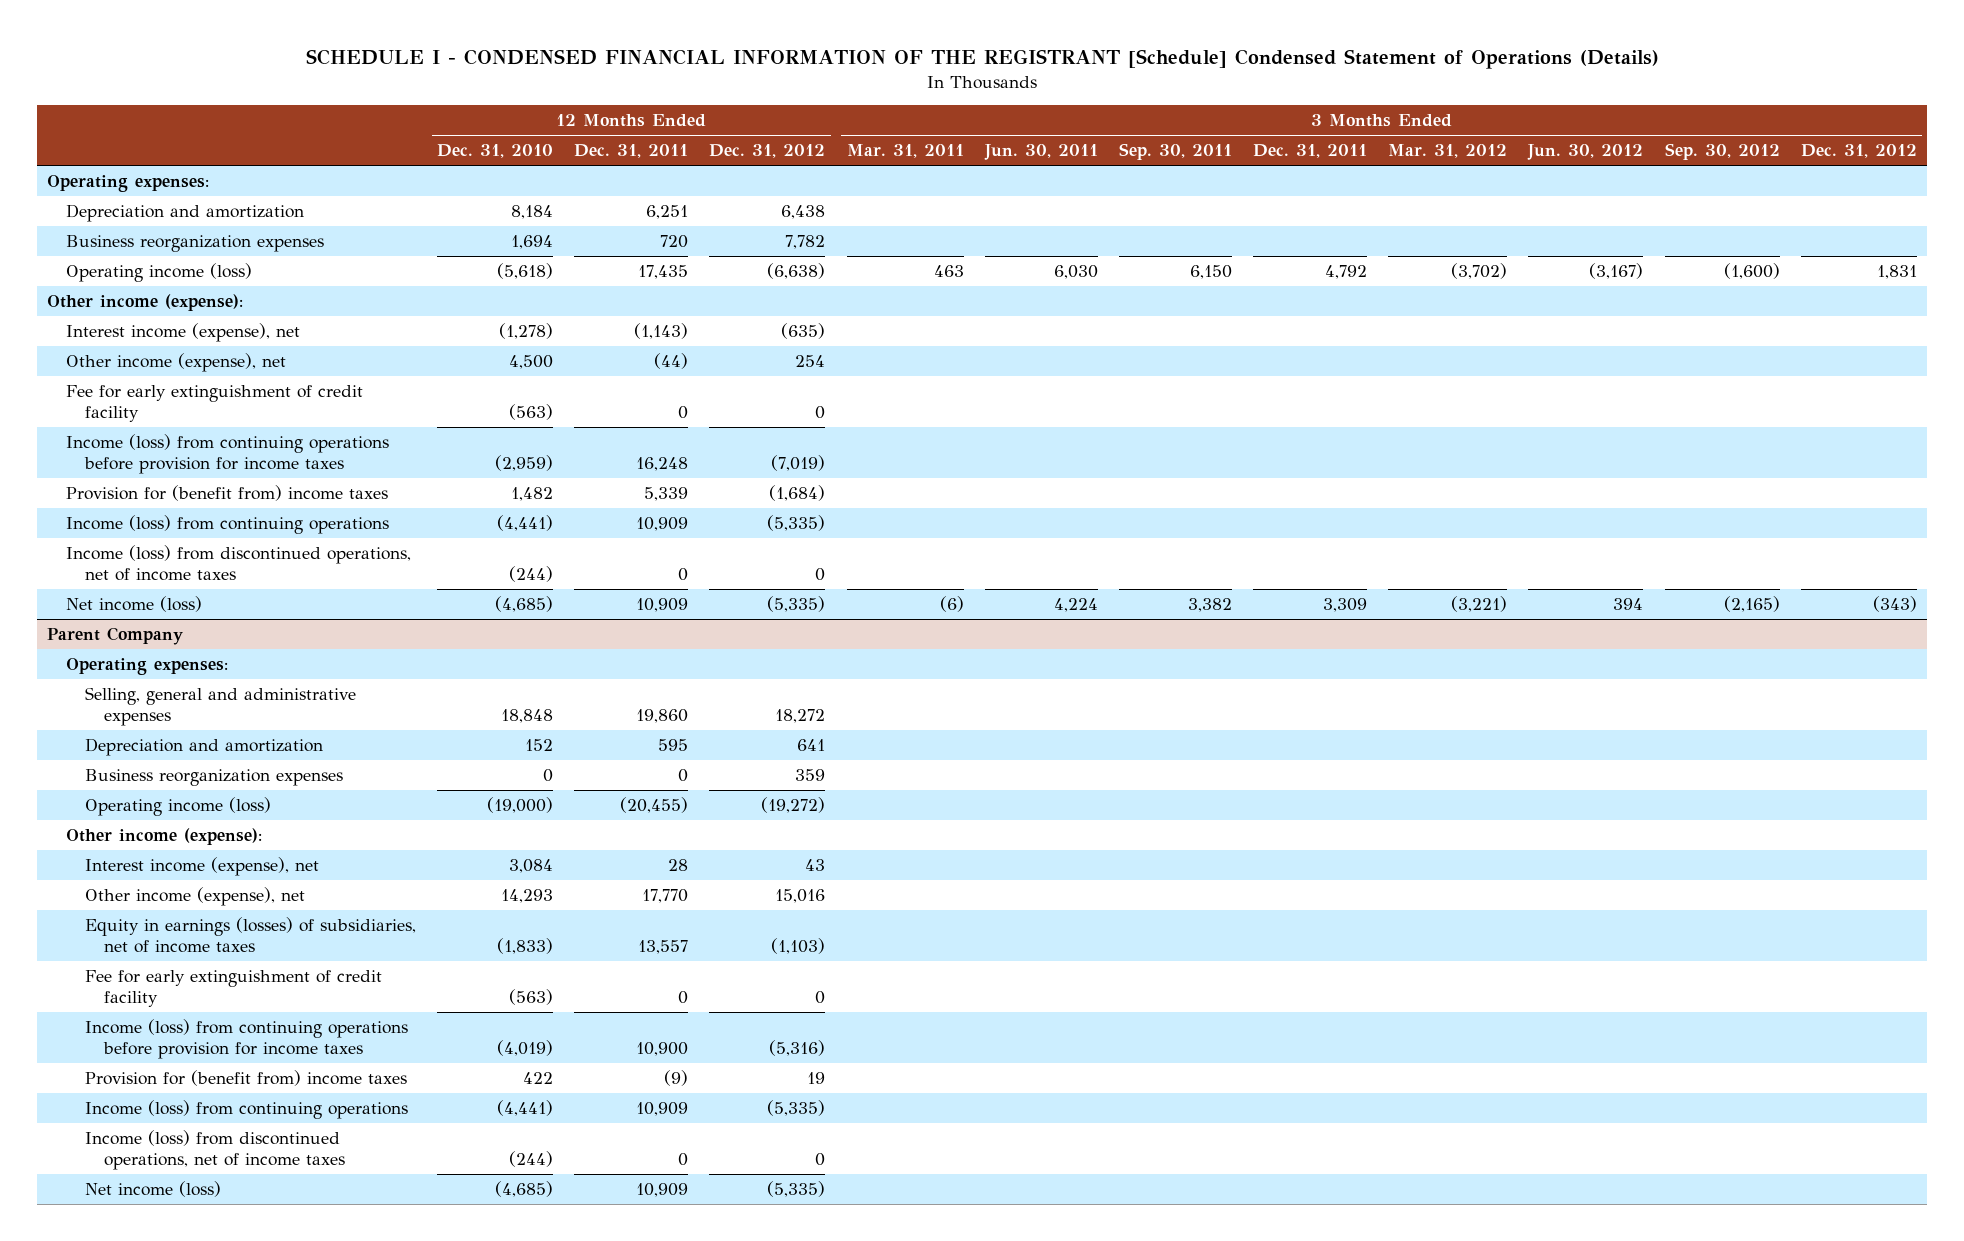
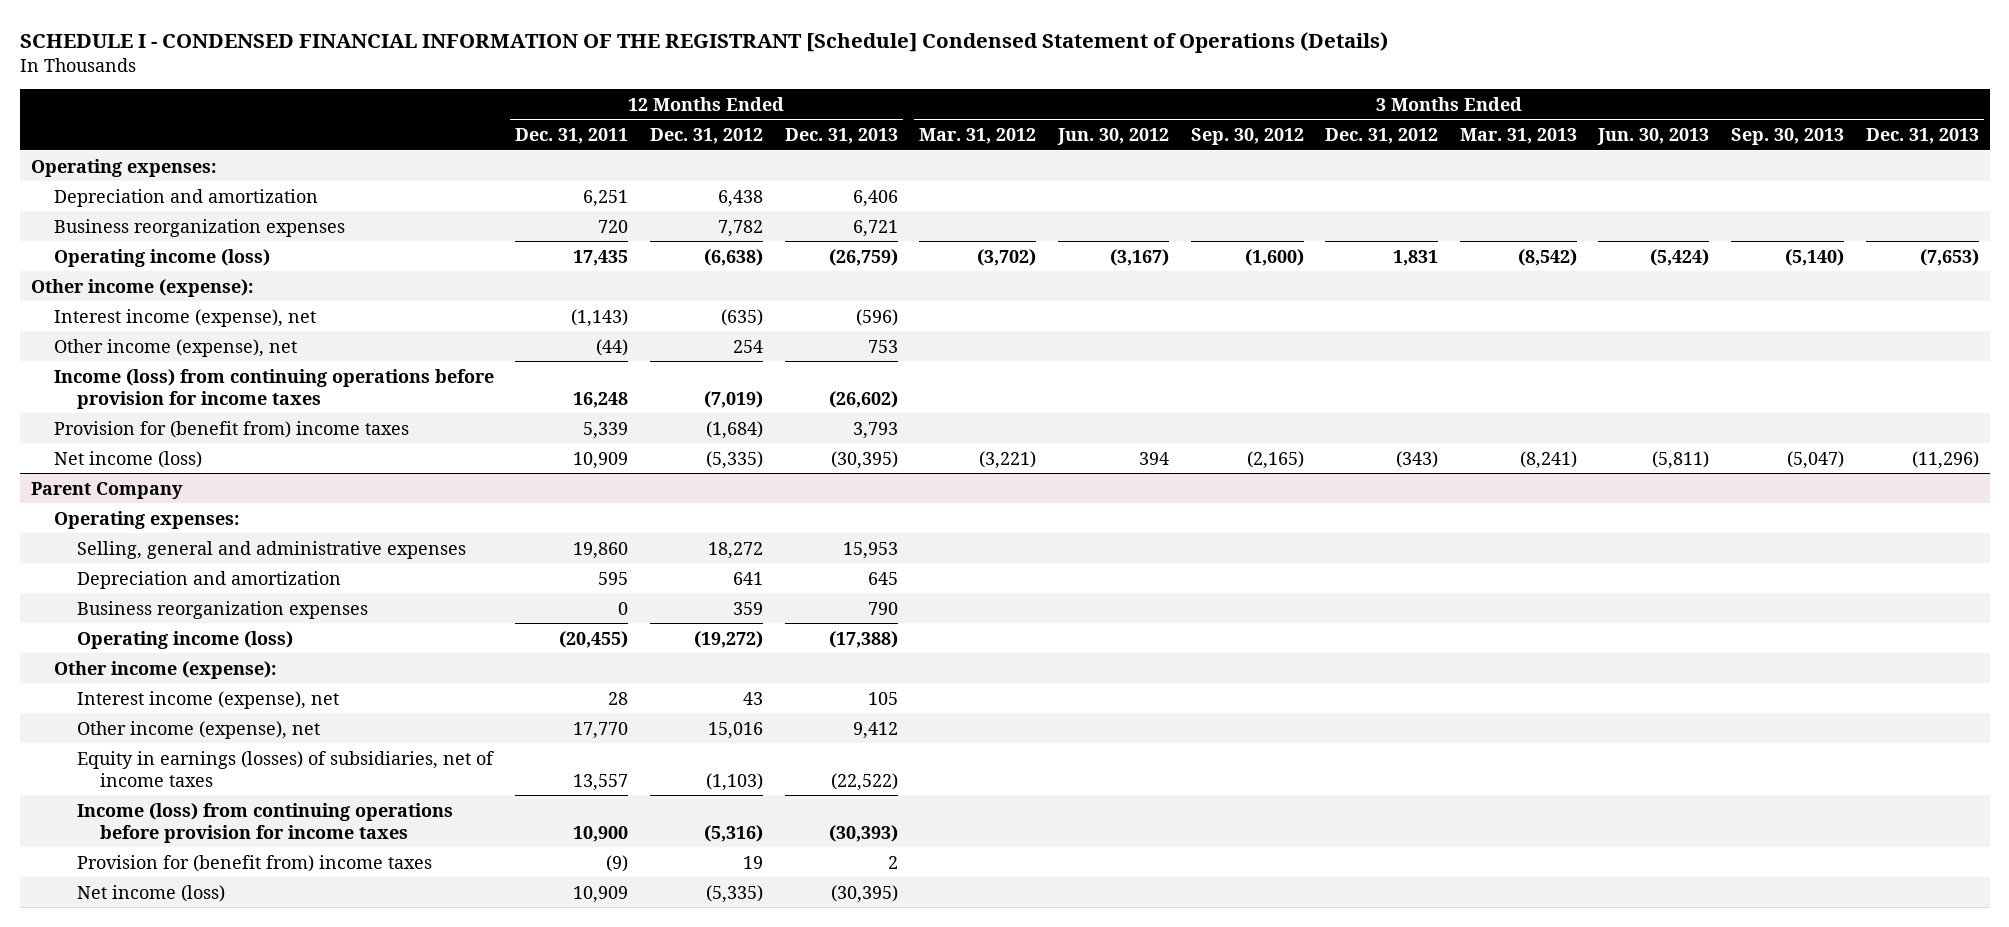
[437,144,554,159] Dec. 31, 2010 -> none
[846,144,964,159] Mar. 31, 2011 -> none
[983,144,1098,161] Jun. 30, 2011 -> none
[1118,143,1232,161] Sep. 30, 2011 -> none
[1253,144,1368,159] Dec. 31, 2011 -> none
none -> [784,128,898,145] Dec. 31, 2013
none -> [1459,128,1577,145] Mar. 31, 2013
none -> [1597,128,1710,146] Jun. 30, 2013
none -> [1731,128,1845,146] Sep. 30, 2013
none -> [1865,128,1979,145] Dec. 31, 2013
[66,385,364,423] Fee for early extinguishment of credit facility -> none
[66,515,390,535] Income (loss) from continuing operations -> none
[66,545,412,582] Income (loss) from discontinued operations, net of income taxes -> none
[84,970,382,1008] Fee for early extinguishment of credit facility -> none
[84,1100,408,1120] Income (loss) from continuing operations -> none
[84,1130,345,1171] Income (loss) from discontinued operations, net of income taxes -> none

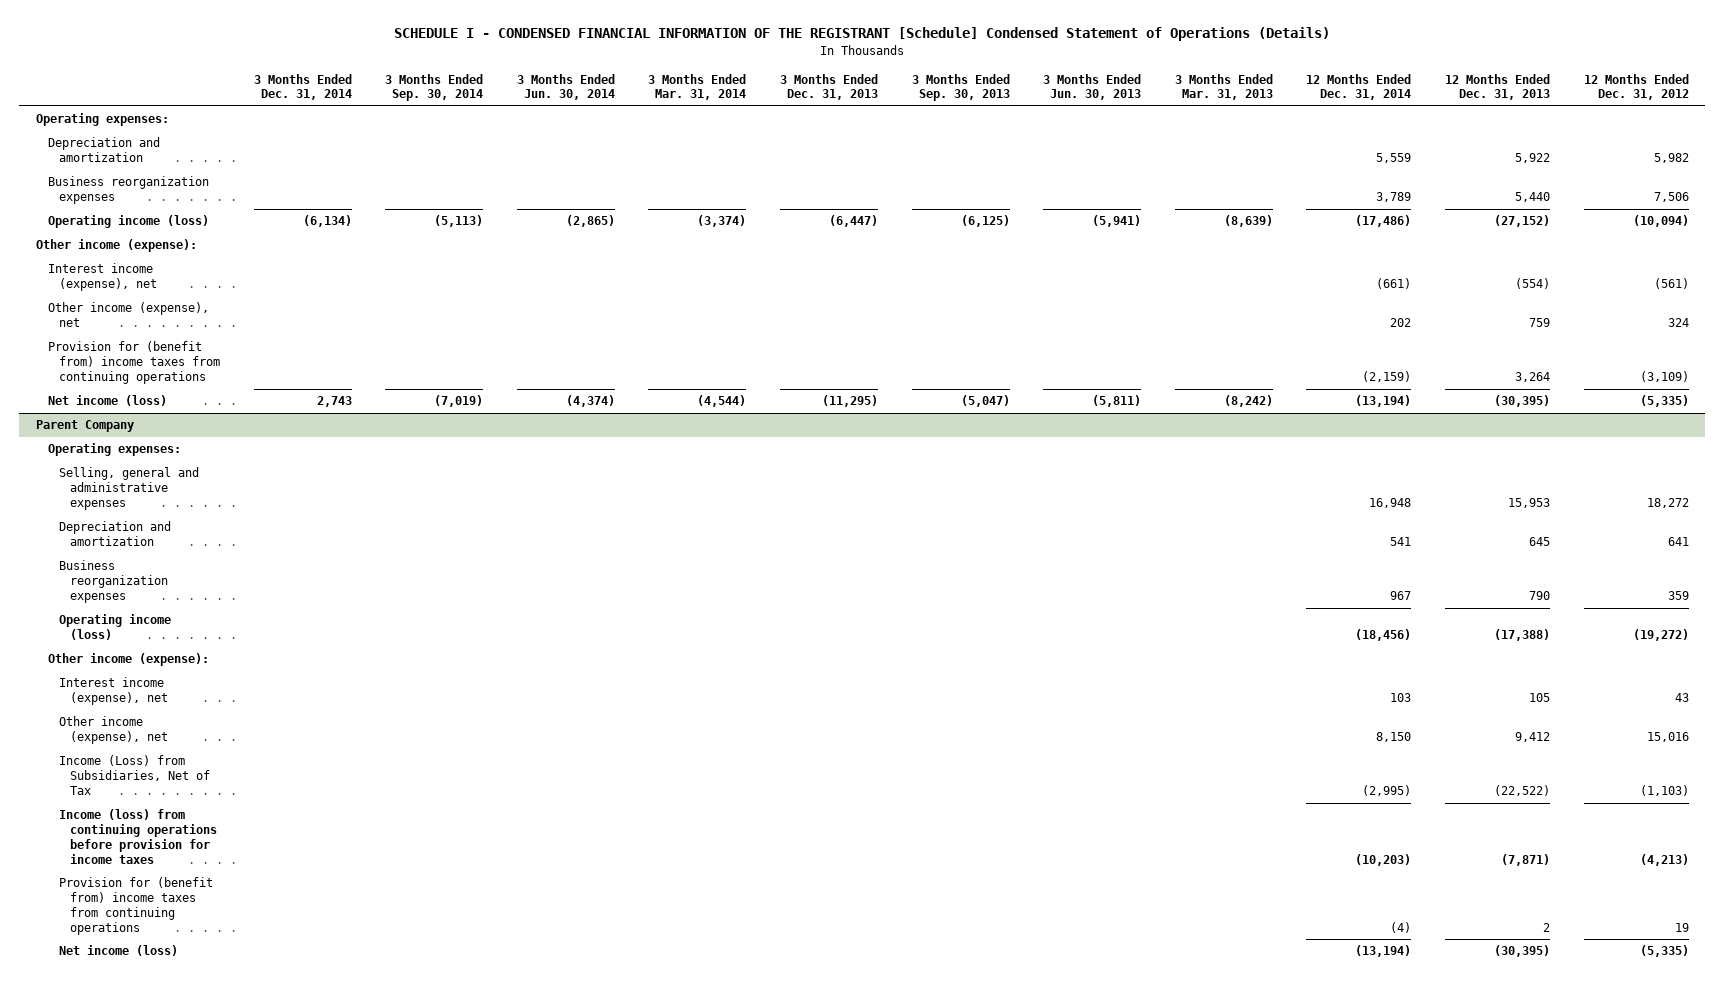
[515,128,629,145] Dec. 31, 2011 -> none
[919,128,1037,145] Mar. 31, 2012 -> none
[1056,128,1169,146] Jun. 30, 2012 -> none
[1190,128,1304,146] Sep. 30, 2012 -> none
[1325,128,1439,145] Dec. 31, 2012 -> none
none -> [253,73,352,101] 3 Months Ended Dec. 31, 2014
none -> [385,73,484,102] 3 Months Ended Sep. 30, 2014
none -> [516,73,615,101] 3 Months Ended Jun. 30, 2014
none -> [648,73,747,101] 3 Months Ended Mar. 31, 2014
none -> [1306,73,1412,101] 12 Months Ended Dec. 31, 2014
[717,189,763,207] 6,438 -> [1653,153,1689,164] 5,982
[852,189,898,207] 6,406 -> [1514,153,1550,164] 5,922
[717,219,763,237] 7,782 -> [1653,192,1689,203] 7,506
[852,219,898,237] 6,721 -> [1514,192,1550,203] 5,440
[703,248,763,266] (6,638) -> [1632,215,1689,228] (10,094)
[828,248,898,266] (26,759) -> [1493,215,1550,228] (27,152)
[1517,248,1577,266] (8,542) -> [1223,215,1273,228] (8,639)
[1650,248,1710,266] (5,424) -> [1092,215,1142,228] (5,941)
[1785,248,1845,266] (5,140) -> [960,215,1010,228] (6,125)
[1919,248,1979,266] (7,653) -> [829,215,879,228] (6,447)
[53,368,494,409] Income (loss) from continuing operations before provision for income taxes -> none
[720,308,763,326] (635) -> [1653,278,1689,290] (561)
[855,308,898,326] (596) -> [1514,278,1550,290] (554)
[732,339,763,353] 254 -> [1667,318,1689,328] 324
[867,339,898,353] 753 -> [1528,318,1550,328] 759
[53,420,409,438] Provision for (benefit from) income taxes -> [47,341,221,385] Provision for (benefit from) income taxes from continuing operations
[705,420,763,439] (1,684) -> [1639,371,1689,383] (3,109)
[852,421,898,439] 3,793 -> [1514,372,1550,383] 3,264
[1519,450,1577,469] (8,241) -> [1223,395,1273,408] (8,242)
[1911,450,1979,469] (11,296) -> [822,395,879,408] (11,295)
[76,750,494,787] Equity in earnings (losses) of subsidiaries, net of income taxes -> [59,755,211,796] Income (Loss) from Subsidiaries, Net of Tax
[703,824,763,842] (5,316) -> [1639,853,1689,866] (4,213)
[828,824,898,842] (30,393) -> [1500,853,1550,866] (7,871)
[76,854,432,872] Provision for (benefit from) income taxes -> [59,877,214,935] Provision for (benefit from) income taxes from continuing operations

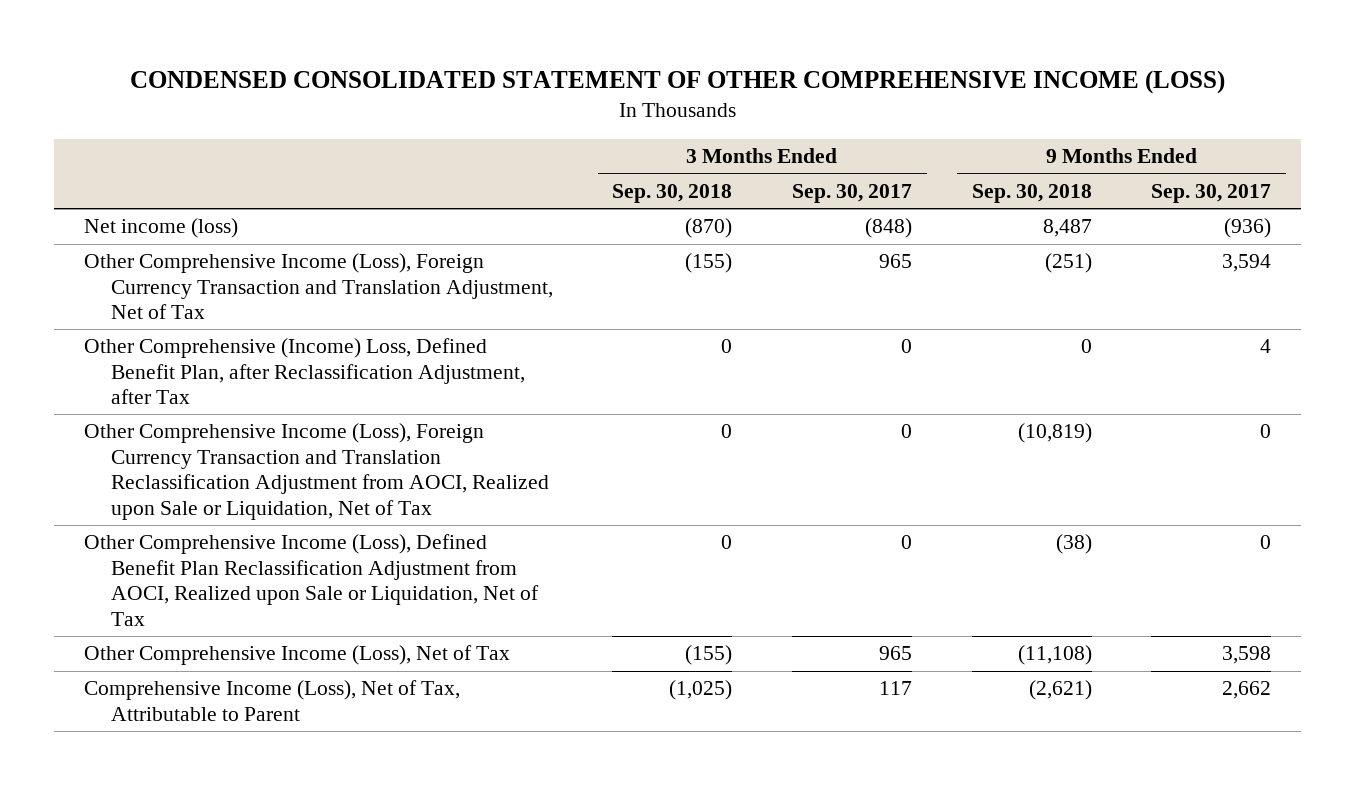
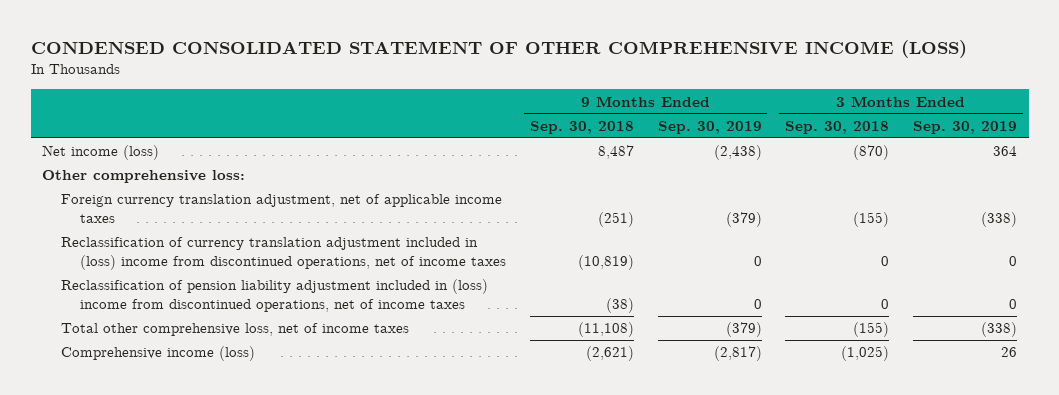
[792,183,913,203] Sep. 30, 2017 -> none
[1151,183,1272,203] Sep. 30, 2017 -> none
none -> [657,120,762,134] Sep. 30, 2019
none -> [912,120,1017,134] Sep. 30, 2019
[84,338,525,405] Other Comprehensive (Income) Loss, Defined Benefit Plan, after Reclassification Adjustment, after Tax -> none
none -> [42,170,246,184] Other comprehensive loss:
[84,253,553,320] Other Comprehensive Income (Loss), Foreign Currency Transaction and Translation Adjustment, Net of Tax -> [61,194,503,223] Foreign currency translation adjustment, net of applicable income taxes
[84,423,549,520] Other Comprehensive Income (Loss), Foreign Currency Transaction and Translation Reclassification Adjustment from AOCI, Realized upon Sale or Liquidation, Net of Tax -> [61,237,507,270] Reclassification of currency translation adjustment included in (loss) income from discontinued operations, net of income taxes
[84,534,539,626] Other Comprehensive Income (Loss), Defined Benefit Plan Reclassification Adjustment from AOCI, Realized upon Sale or Liquidation, Net of Tax -> [61,279,489,312] Reclassification of pension liability adjustment included in (loss) income from discontinued operations, net of income taxes
[84,645,511,666] Other Comprehensive Income (Loss), Net of Tax -> [61,323,410,337] Total other comprehensive loss, net of income taxes
[84,680,461,721] Comprehensive Income (Loss), Net of Tax, Attributable to Parent -> [61,346,256,362] Comprehensive income (loss)

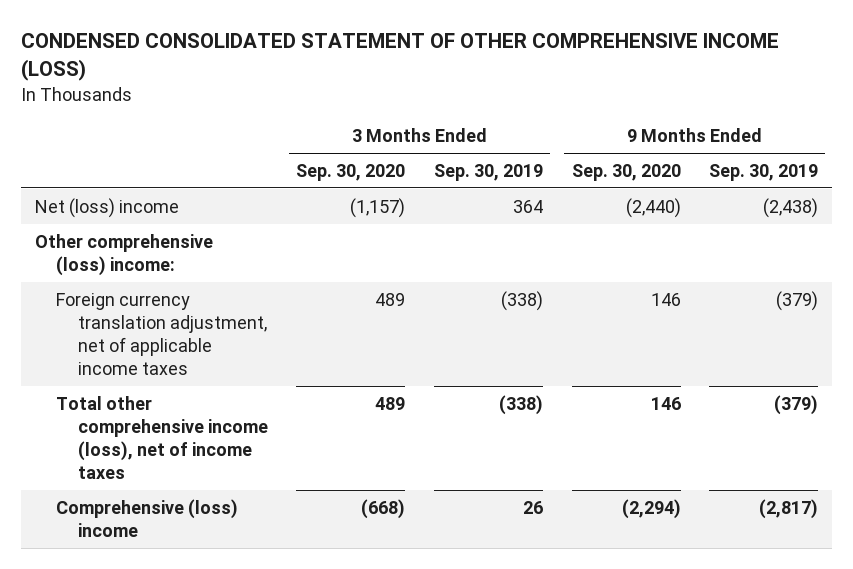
[529,120,634,134] Sep. 30, 2018 -> none
[785,120,890,134] Sep. 30, 2018 -> none
none -> [296,163,406,181] Sep. 30, 2020
none -> [571,163,681,181] Sep. 30, 2020
[42,145,160,161] Net income (loss) -> [34,197,179,218] Net (loss) income
[42,170,246,184] Other comprehensive loss: -> [34,233,213,276] Other comprehensive (loss) income:
[61,237,507,270] Reclassification of currency translation adjustment included in (loss) income from discontinued operations, net of income taxes -> none
[61,279,489,312] Reclassification of pension liability adjustment included in (loss) income from discontinued operations, net of income taxes -> none
[61,323,410,337] Total other comprehensive loss, net of income taxes -> [56,395,268,480] Total other comprehensive income (loss), net of income taxes
[61,346,256,362] Comprehensive income (loss) -> [56,498,239,537] Comprehensive (loss) income

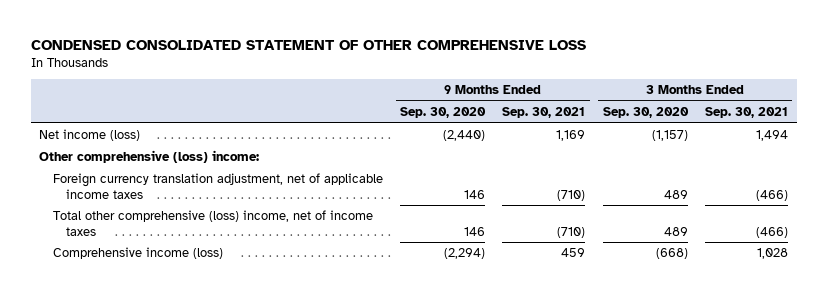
[20,33,779,82] CONDENSED CONSOLIDATED STATEMENT OF OTHER COMPREHENSIVE INCOME (LOSS) -> [30,39,586,50] CONDENSED CONSOLIDATED STATEMENT OF OTHER COMPREHENSIVE LOSS
[434,163,544,181] Sep. 30, 2019 -> none
[709,163,819,181] Sep. 30, 2019 -> none
none -> [502,107,586,119] Sep. 30, 2021
none -> [705,107,789,119] Sep. 30, 2021
[34,197,179,218] Net (loss) income -> [39,129,141,142] Net income (loss)
[56,395,268,480] Total other comprehensive income (loss), net of income taxes -> [52,210,373,236] Total other comprehensive (loss) income, net of income taxes
[56,498,239,537] Comprehensive (loss) income -> [52,247,223,260] Comprehensive income (loss)

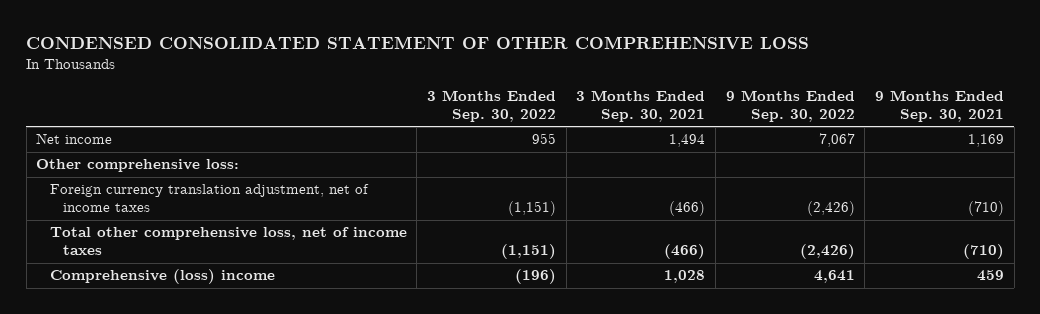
[399,107,486,119] Sep. 30, 2020 -> none
[602,107,689,119] Sep. 30, 2020 -> none
none -> [427,90,557,123] 3 Months Ended Sep. 30, 2022
none -> [725,90,855,123] 9 Months Ended Sep. 30, 2022
[39,129,141,142] Net income (loss) -> [36,133,113,145] Net income
[39,150,260,164] Other comprehensive (loss) income: -> [36,159,240,173] Other comprehensive loss:
[52,173,383,199] Foreign currency translation adjustment, net of applicable income taxes -> [49,184,369,213] Foreign currency translation adjustment, net of income taxes
[52,210,373,236] Total other comprehensive (loss) income, net of income taxes -> [49,227,407,256] Total other comprehensive loss, net of income taxes
[52,247,223,260] Comprehensive income (loss) -> [49,269,275,285] Comprehensive (loss) income

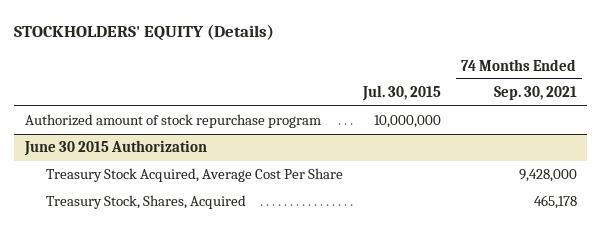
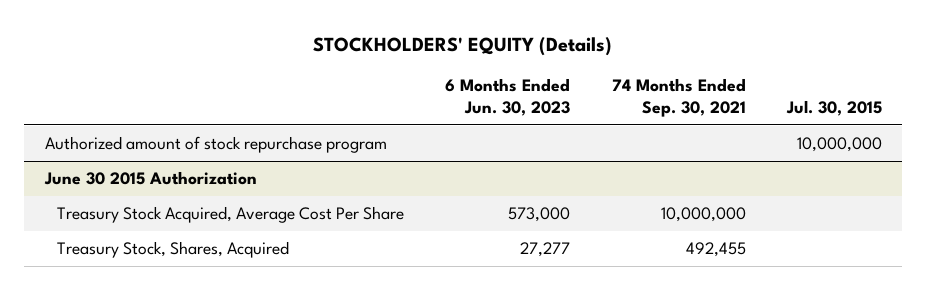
none -> [445,78,571,117] 6 Months Ended Jun. 30, 2023
[518,169,577,183] 9,428,000 -> [660,206,746,222] 10,000,000
[533,195,577,210] 465,178 -> [685,241,746,257] 492,455

